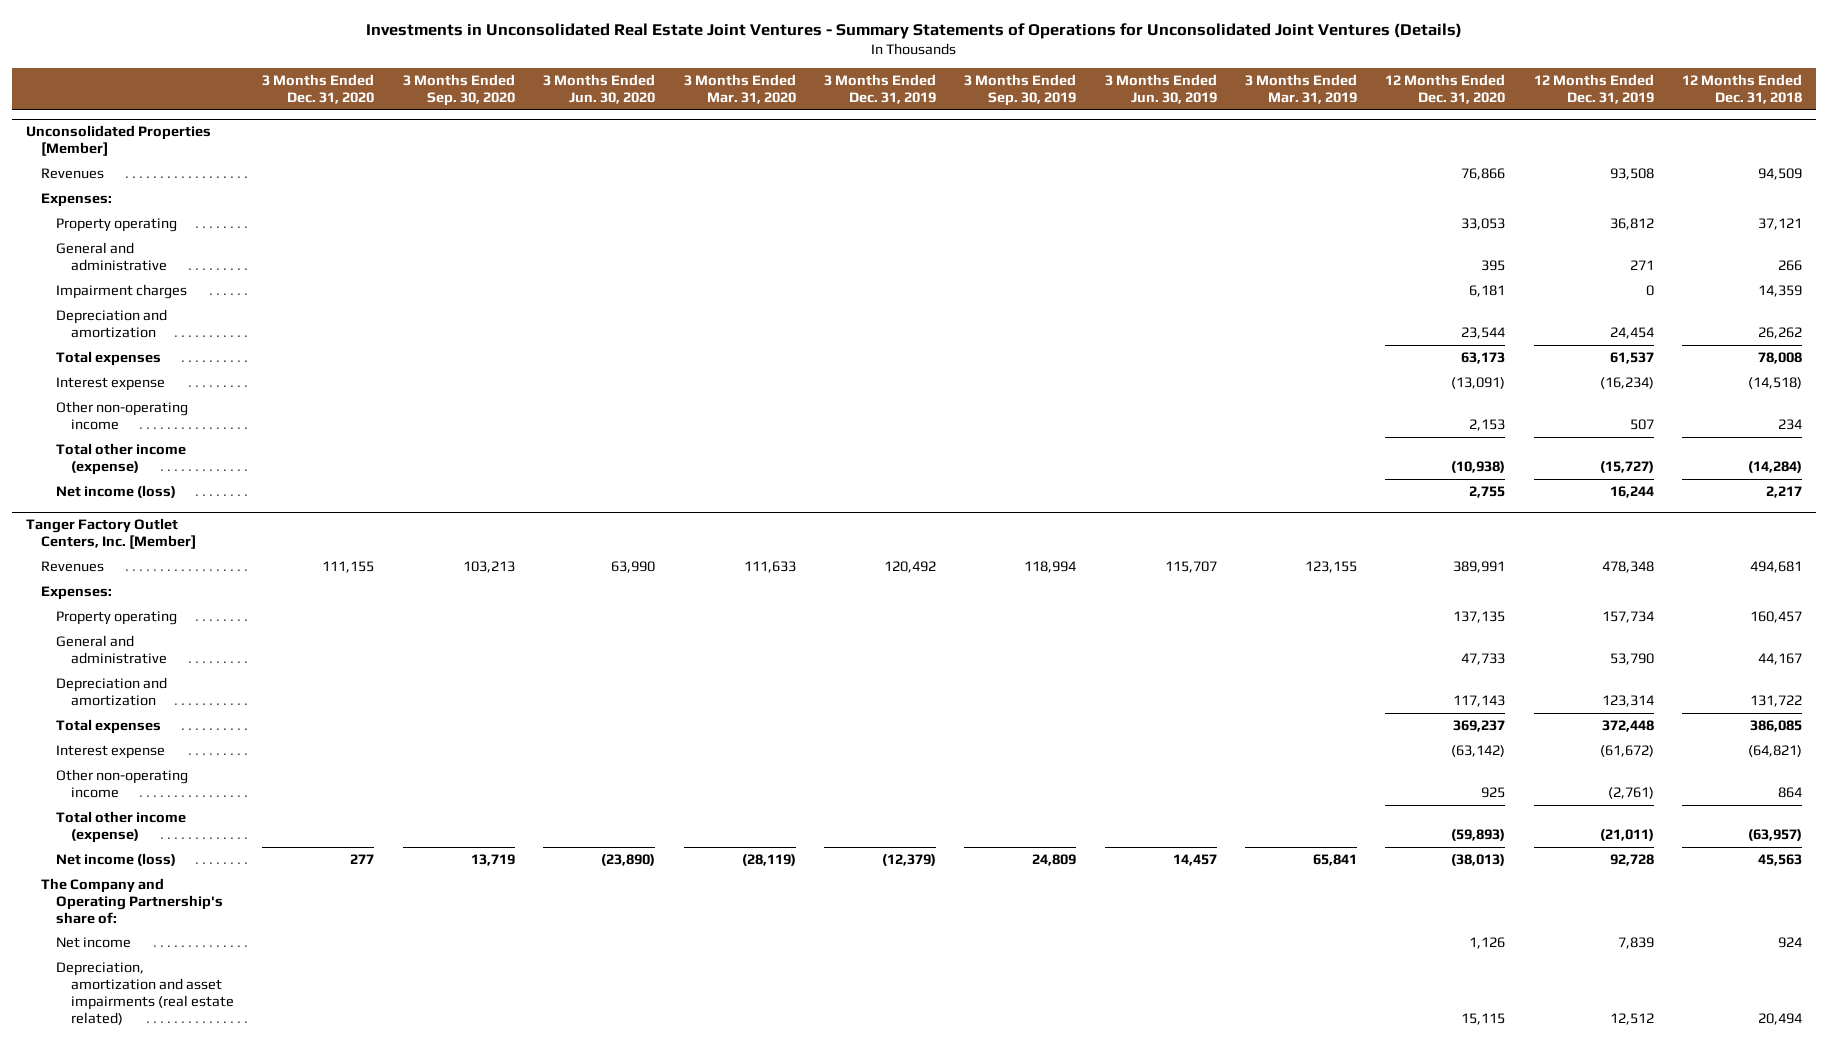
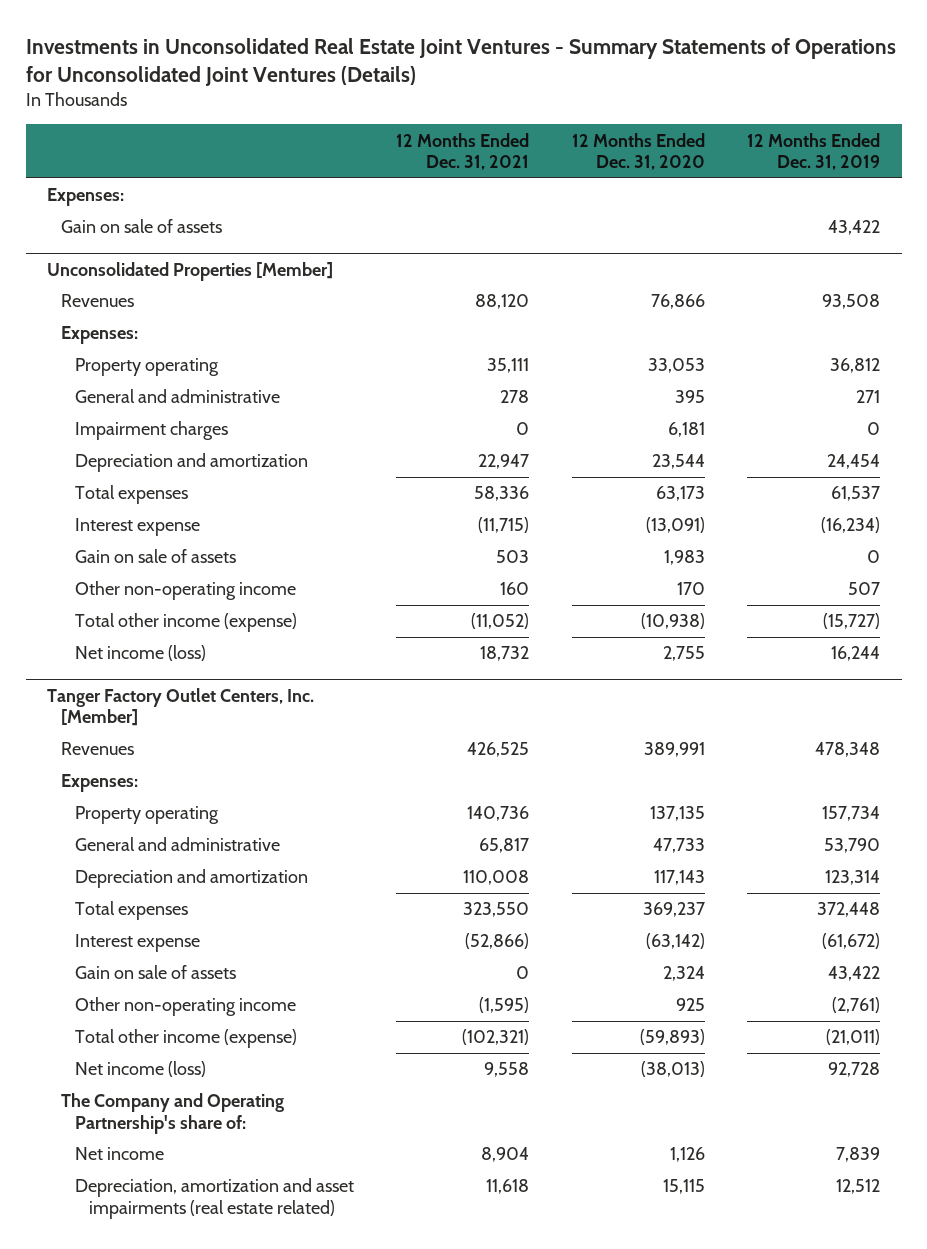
[262,74,375,105] 3 Months Ended Dec. 31, 2020 -> none
[402,74,515,107] 3 Months Ended Sep. 30, 2020 -> none
[543,74,656,105] 3 Months Ended Jun. 30, 2020 -> none
[683,74,796,105] 3 Months Ended Mar. 31, 2020 -> none
[823,74,936,105] 3 Months Ended Dec. 31, 2019 -> none
[964,74,1077,107] 3 Months Ended Sep. 30, 2019 -> none
[1104,74,1217,105] 3 Months Ended Jun. 30, 2019 -> none
[1245,74,1358,105] 3 Months Ended Mar. 31, 2019 -> none
[1682,74,1803,105] 12 Months Ended Dec. 31, 2018 -> none
none -> [396,132,530,171] 12 Months Ended Dec. 31, 2021
none -> [47,188,125,207] Expenses:
none -> [60,219,222,234] Gain on sale of assets
none -> [74,549,236,564] Gain on sale of assets
[1469,418,1506,431] 2,153 -> [676,582,705,596] 170
none -> [74,965,236,980] Gain on sale of assets

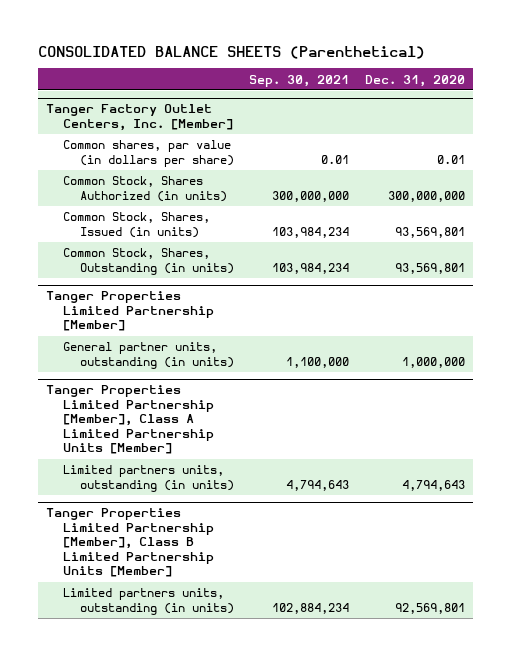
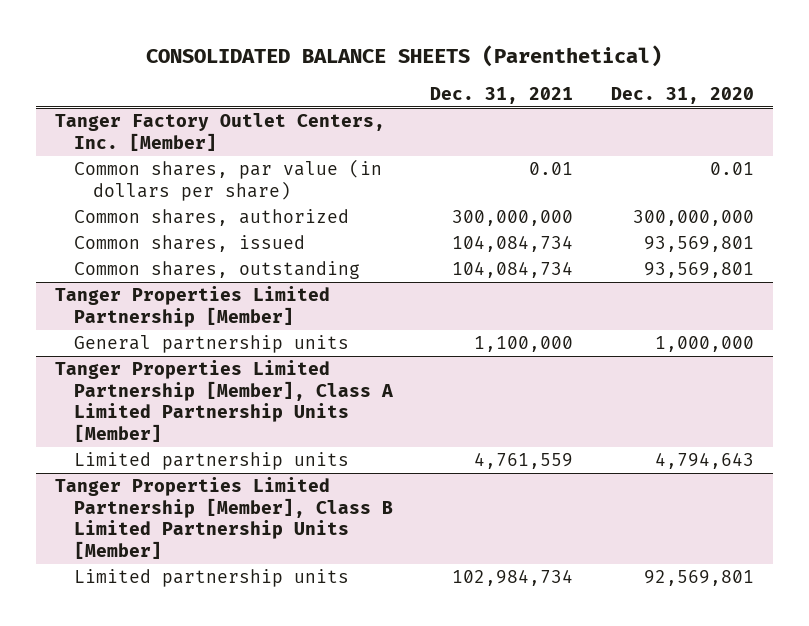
[249,74,350,87] Sep. 30, 2021 -> none
none -> [430,86,574,104] Dec. 31, 2021
[62,176,227,202] Common Stock, Shares Authorized (in units) -> [73,209,349,227] Common shares, authorized
[62,212,210,238] Common Stock, Shares, Issued (in units) -> [73,235,305,253] Common shares, issued
[62,248,234,275] Common Stock, Shares, Outstanding (in units) -> [73,261,360,280] Common shares, outstanding
[62,342,234,369] General partner units, outstanding (in units) -> [73,335,349,354] General partnership units
[62,465,234,492] Limited partners units, outstanding (in units) -> [73,452,349,471] Limited partnership units
[62,588,234,615] Limited partners units, outstanding (in units) -> [73,569,349,588] Limited partnership units

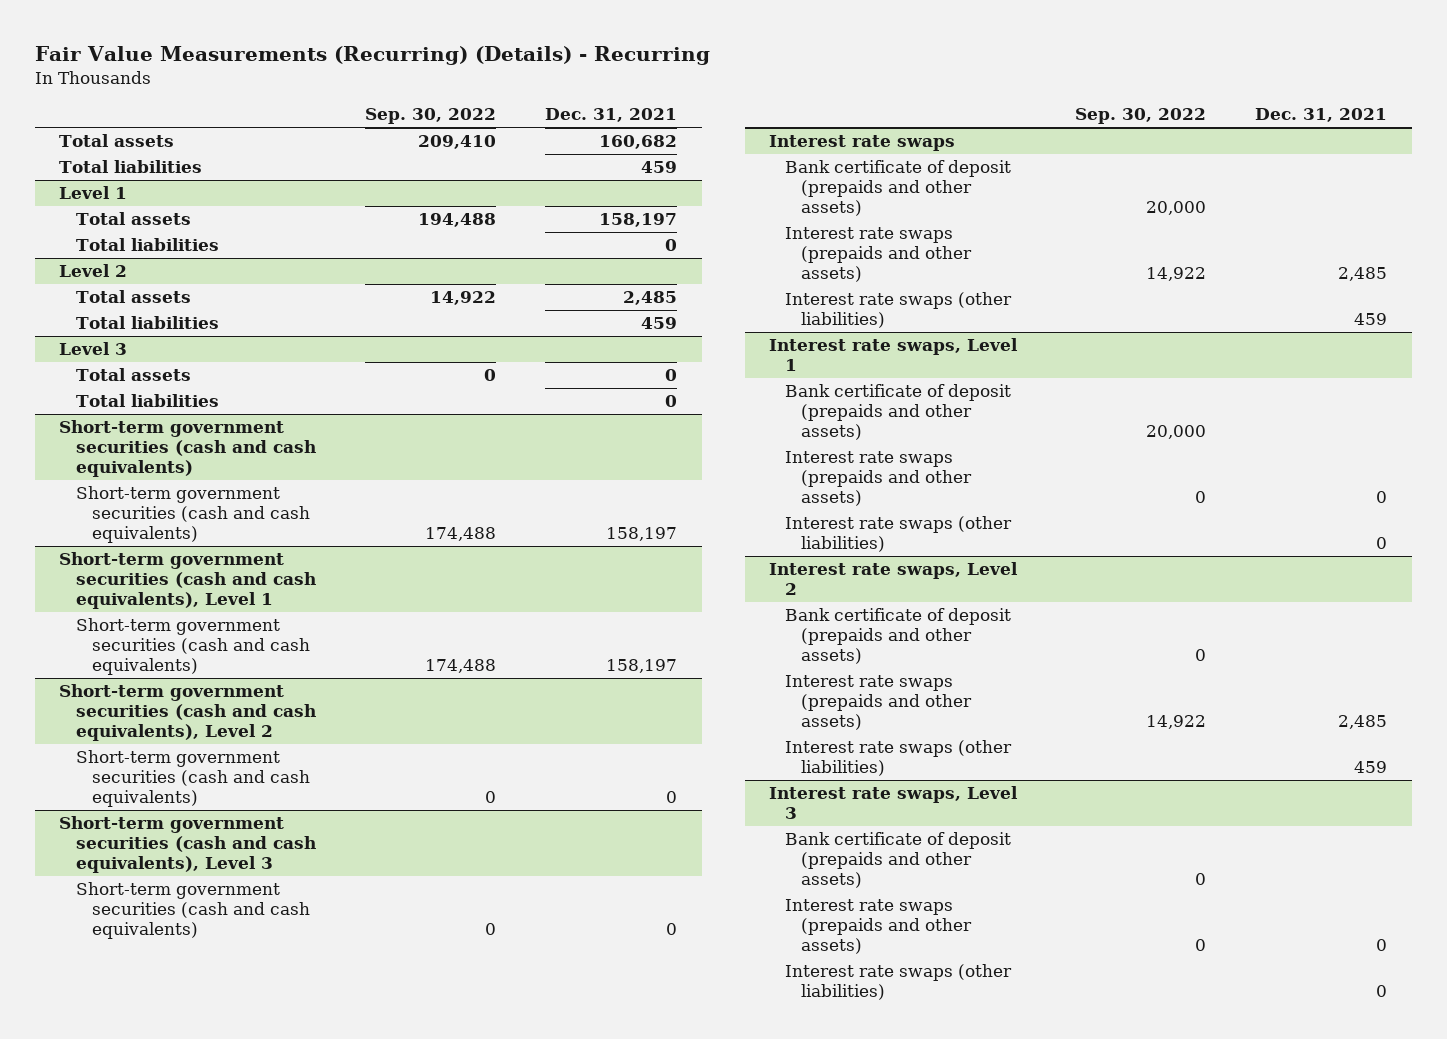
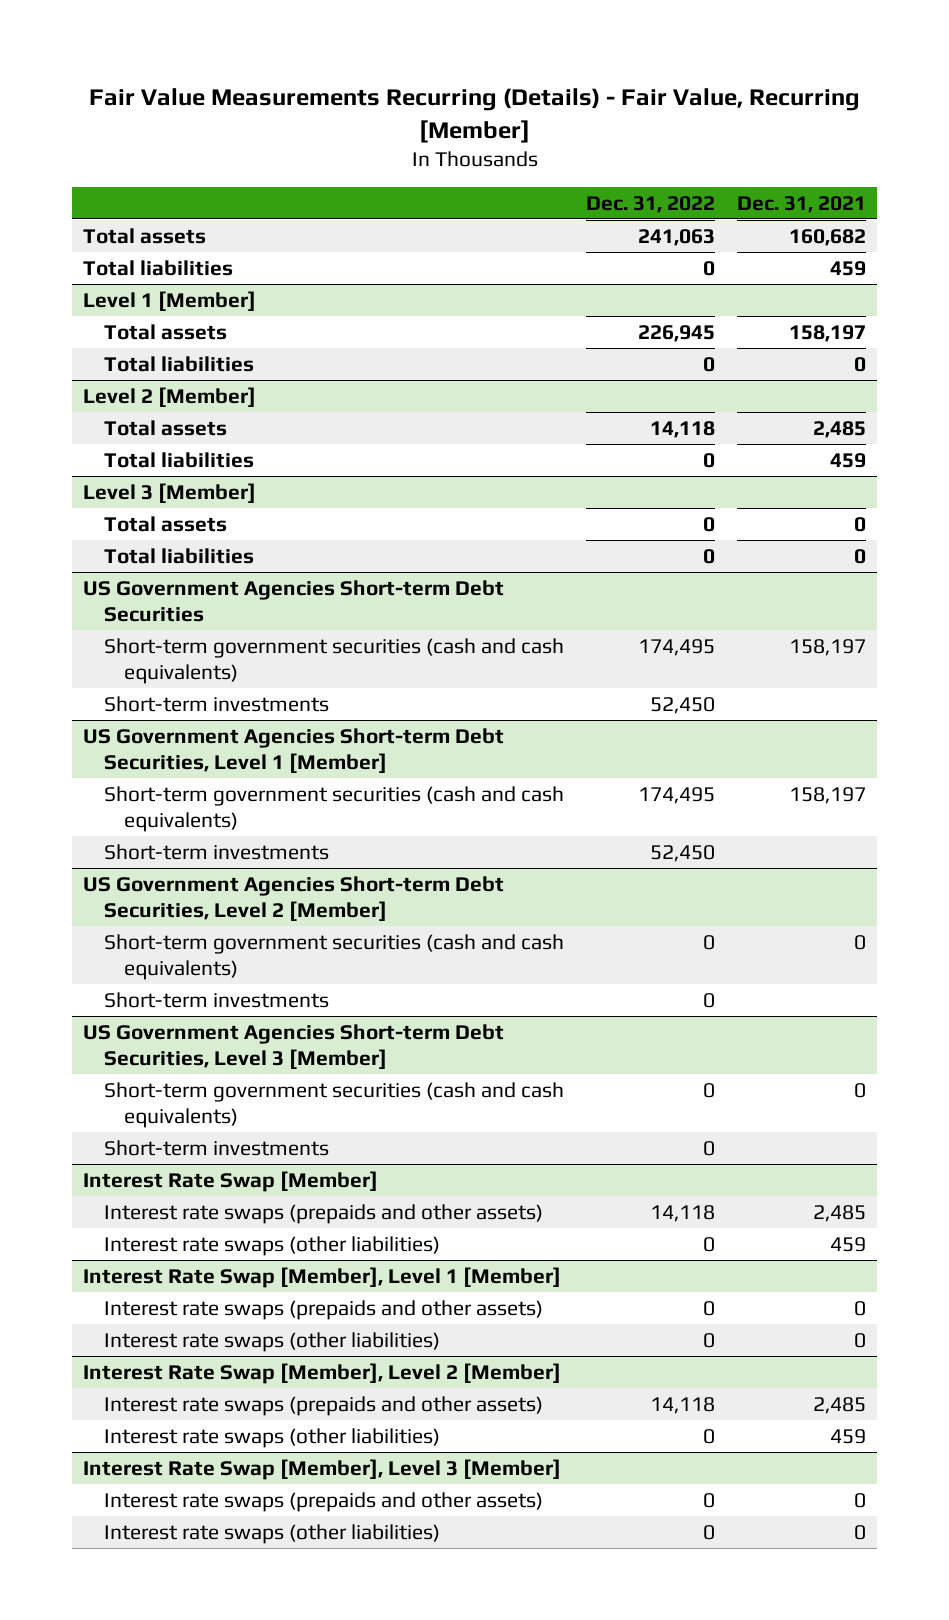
[34,46,710,66] Fair Value Measurements (Recurring) (Details) - Recurring -> [88,88,860,143] Fair Value Measurements Recurring (Details) - Fair Value, Recurring [Member]
[365,108,497,125] Sep. 30, 2022 -> none
none -> [585,195,715,213] Dec. 31, 2022
[59,186,128,200] Level 1 -> [83,290,257,311] Level 1 [Member]
[59,264,128,278] Level 2 -> [83,386,257,407] Level 2 [Member]
[59,342,128,356] Level 3 -> [83,482,257,503] Level 3 [Member]
[59,420,316,477] Short-term government securities (cash and cash equivalents) -> [83,579,505,623] US Government Agencies Short-term Debt Securities
[59,552,316,609] Short-term government securities (cash and cash equivalents), Level 1 -> none
none -> [103,695,329,712] Short-term investments
none -> [83,727,505,774] US Government Agencies Short-term Debt Securities, Level 1 [Member]
[59,684,316,741] Short-term government securities (cash and cash equivalents), Level 2 -> none
none -> [103,843,329,860] Short-term investments
none -> [83,875,505,922] US Government Agencies Short-term Debt Securities, Level 2 [Member]
[59,816,316,873] Short-term government securities (cash and cash equivalents), Level 3 -> none
none -> [103,991,329,1008] Short-term investments
none -> [83,1023,505,1070] US Government Agencies Short-term Debt Securities, Level 3 [Member]
[785,160,1012,216] Bank certificate of deposit (prepaids and other assets) -> none
none -> [103,1139,329,1156] Short-term investments
[769,135,956,152] Interest rate swaps -> [83,1170,379,1192] Interest Rate Swap [Member]
[785,384,1012,440] Bank certificate of deposit (prepaids and other assets) -> none
[769,338,1019,372] Interest rate swaps, Level 1 -> [83,1266,562,1288] Interest Rate Swap [Member], Level 1 [Member]
[785,608,1012,664] Bank certificate of deposit (prepaids and other assets) -> none
[769,562,1019,596] Interest rate swaps, Level 2 -> [83,1362,562,1384] Interest Rate Swap [Member], Level 2 [Member]
[785,832,1012,888] Bank certificate of deposit (prepaids and other assets) -> none
[769,786,1019,820] Interest rate swaps, Level 3 -> [83,1458,562,1480] Interest Rate Swap [Member], Level 3 [Member]

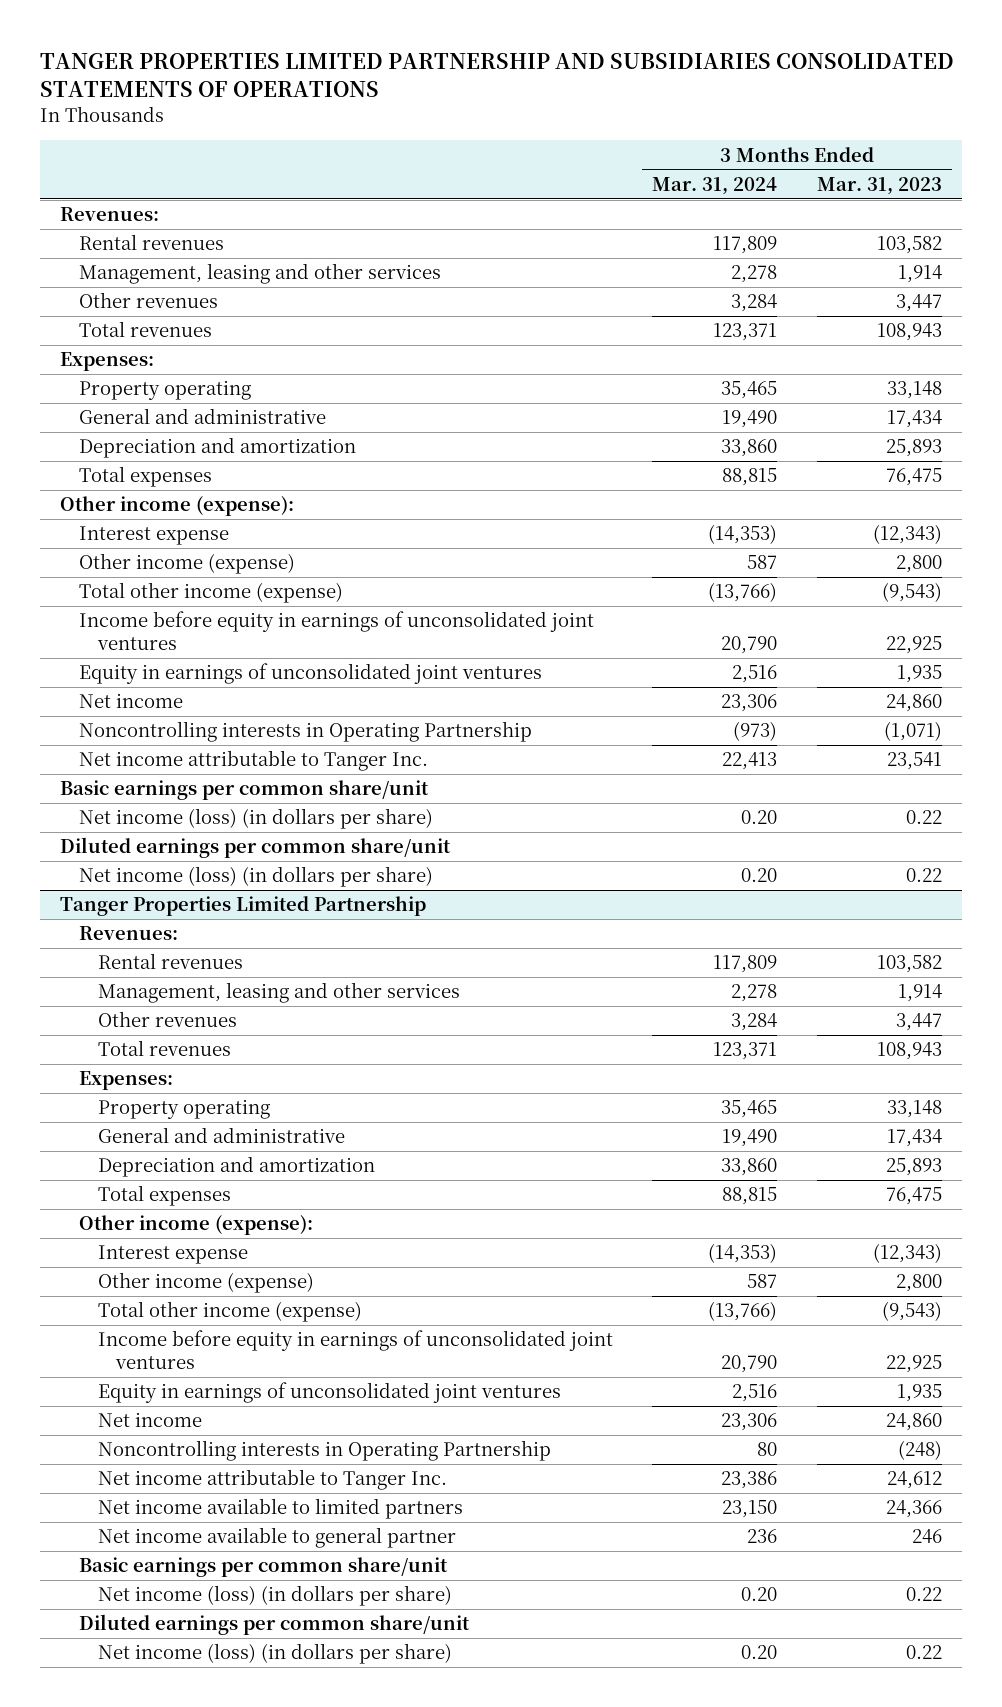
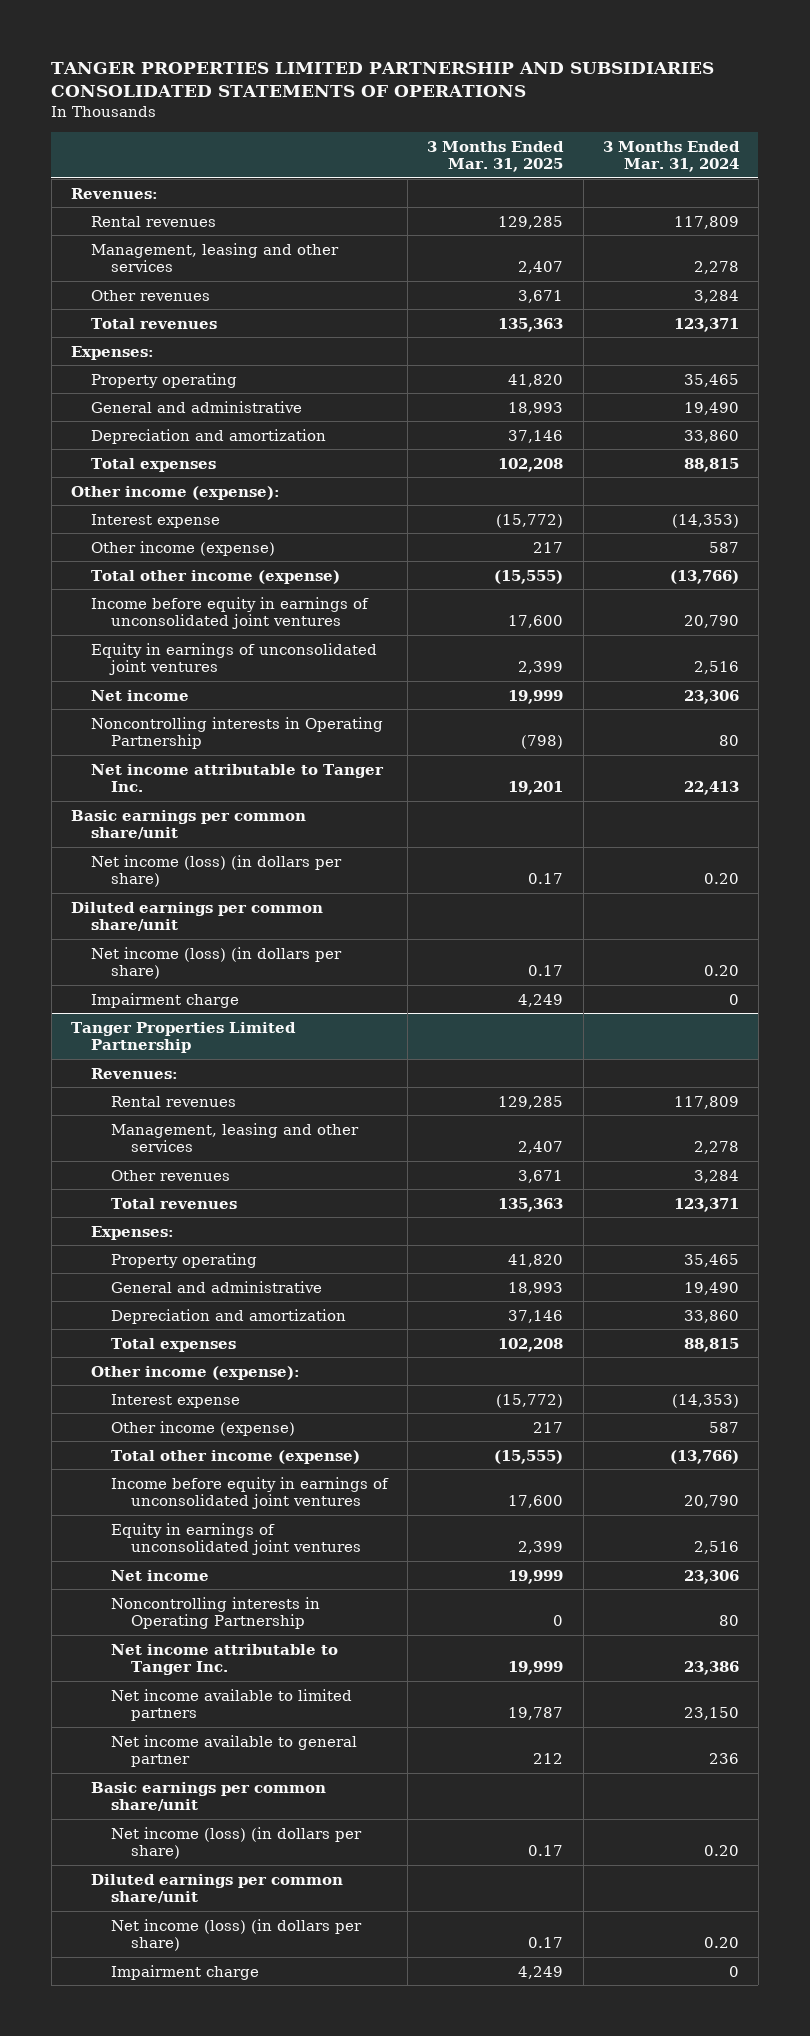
[817,176,943,195] Mar. 31, 2023 -> none
none -> [427,140,565,172] 3 Months Ended Mar. 31, 2025
[733,721,778,742] (973) -> [718,734,739,746] 80
none -> [91,992,240,1008] Impairment charge
none -> [110,1964,259,1980] Impairment charge

